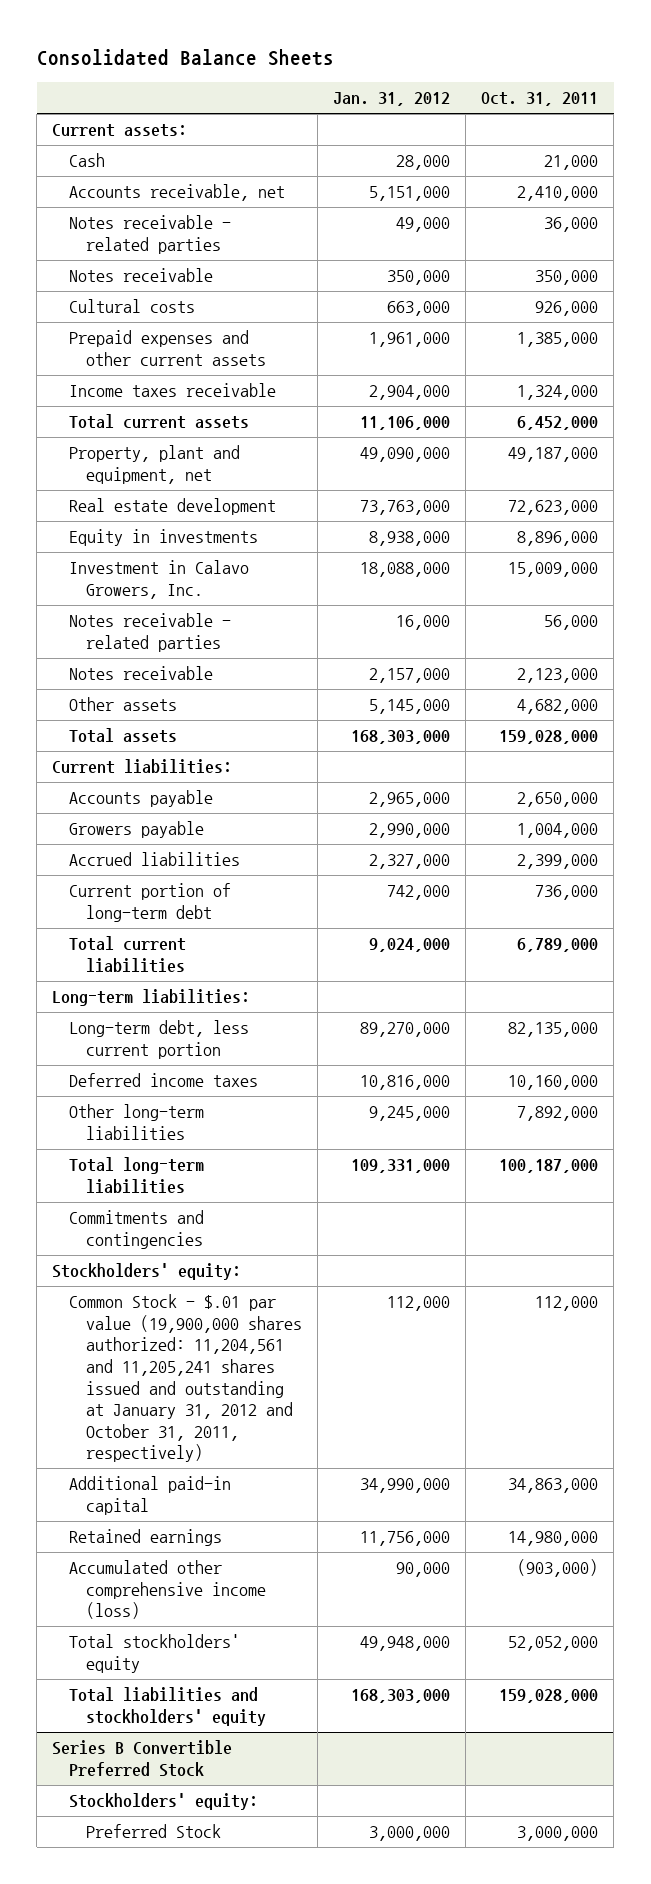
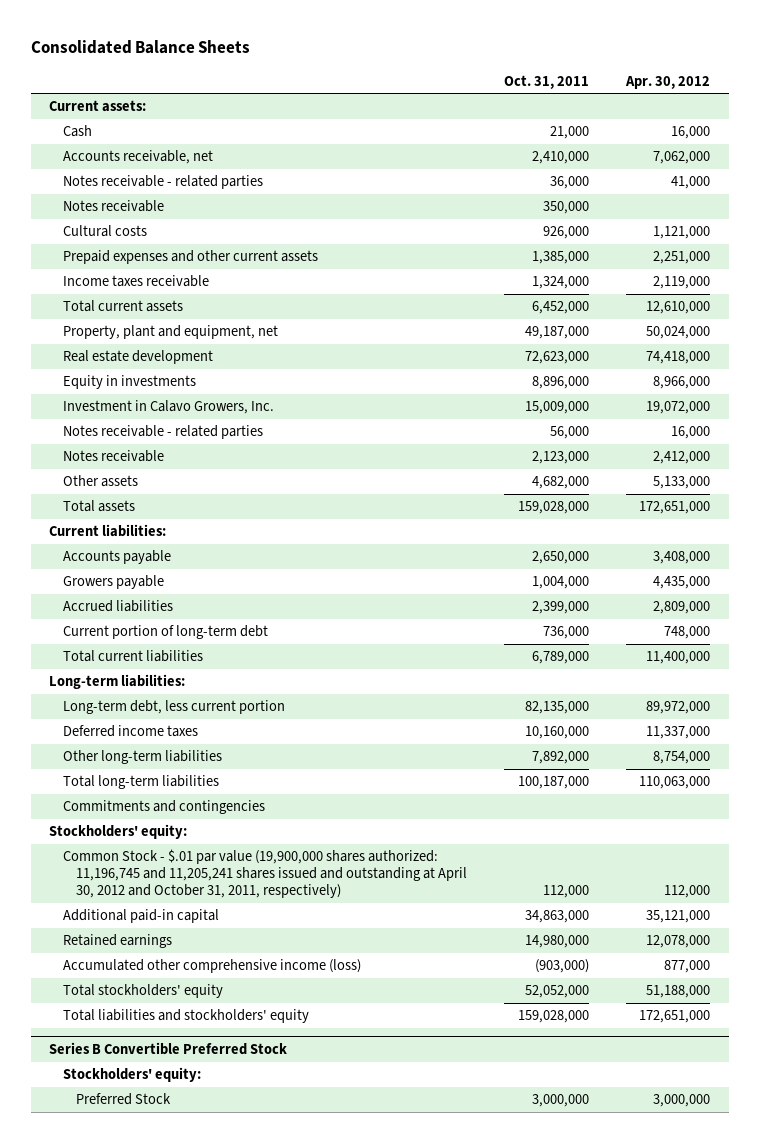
[332,92,450,107] Jan. 31, 2012 -> none
none -> [625,75,711,89] Apr. 30, 2012
[69,1294,302,1463] Common Stock - $.01 par value (19,900,000 shares authorized: 11,204,561 and 11,205,241 shares issued and outstanding at January 31, 2012 and October 31, 2011, respectively) -> [62,849,467,899] Common Stock - $.01 par value (19,900,000 shares authorized: 11,196,745 and 11,205,241 shares issued and outstanding at April 30, 2012 and October 31, 2011, respectively)

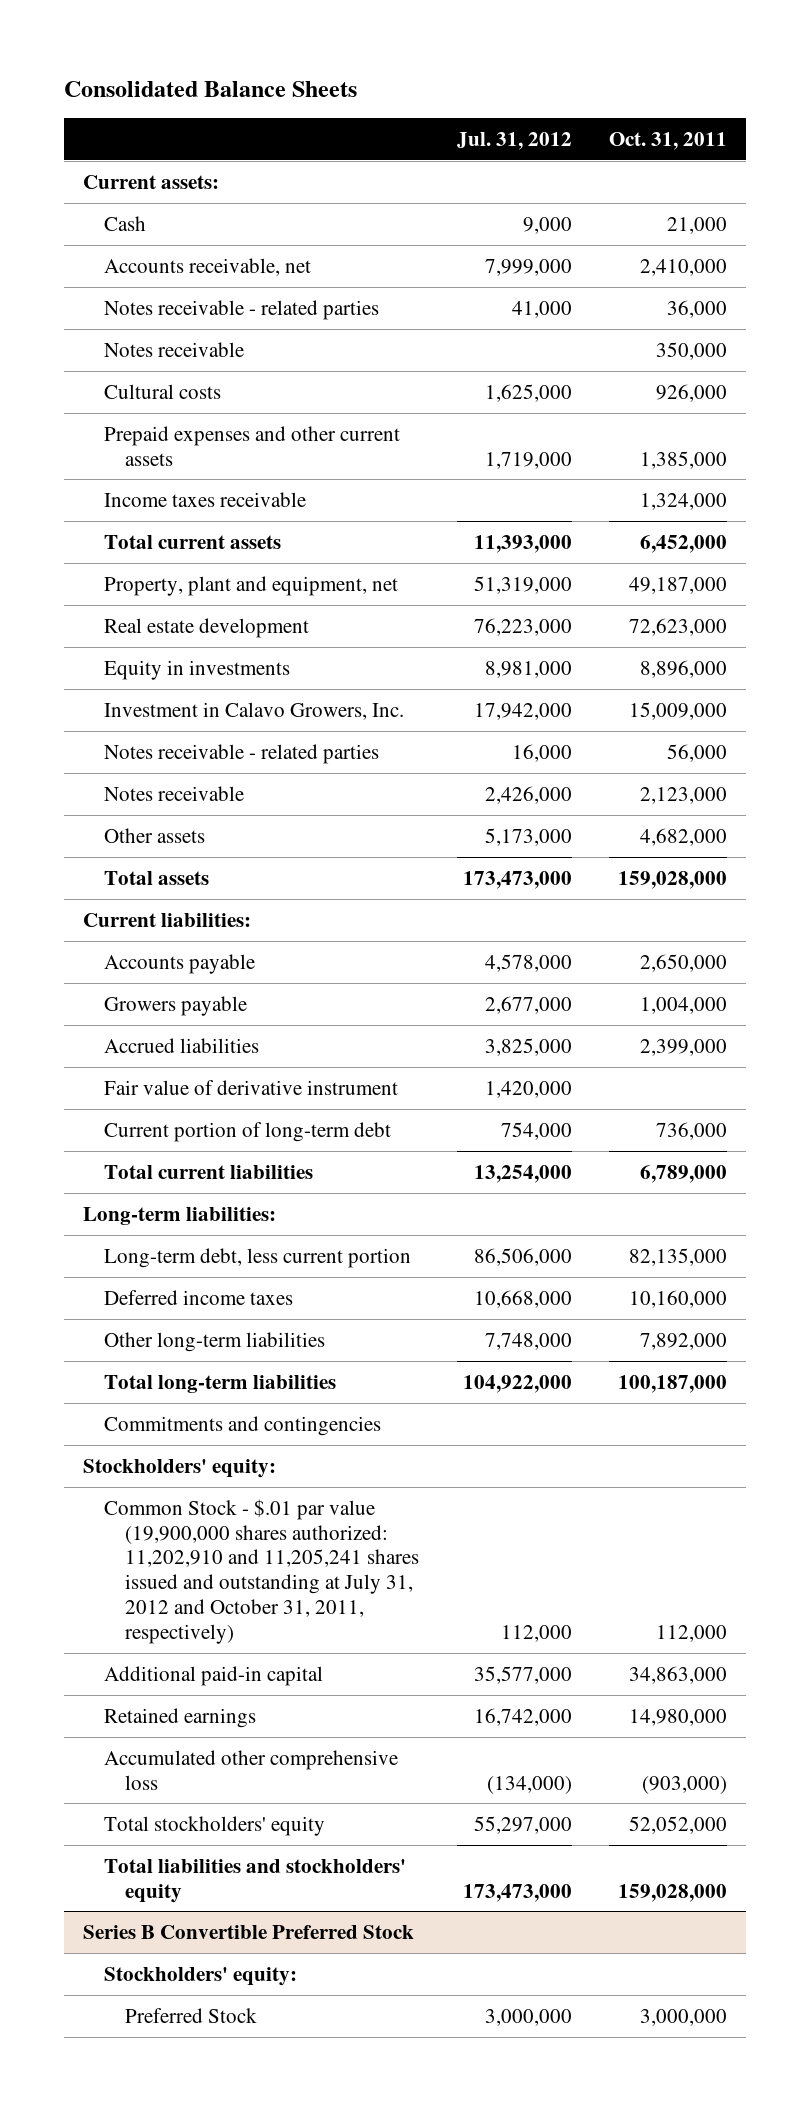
[625,75,711,89] Apr. 30, 2012 -> none
none -> [456,131,572,150] Jul. 31, 2012
none -> [104,1079,399,1095] Fair value of derivative instrument
[62,849,467,899] Common Stock - $.01 par value (19,900,000 shares authorized: 11,196,745 and 11,205,241 shares issued and outstanding at April 30, 2012 and October 31, 2011, respectively) -> [104,1498,420,1645] Common Stock - $.01 par value (19,900,000 shares authorized: 11,202,910 and 11,205,241 shares issued and outstanding at July 31, 2012 and October 31, 2011, respectively)
[62,959,361,974] Accumulated other comprehensive income (loss) -> [104,1749,399,1790] Accumulated other comprehensive loss

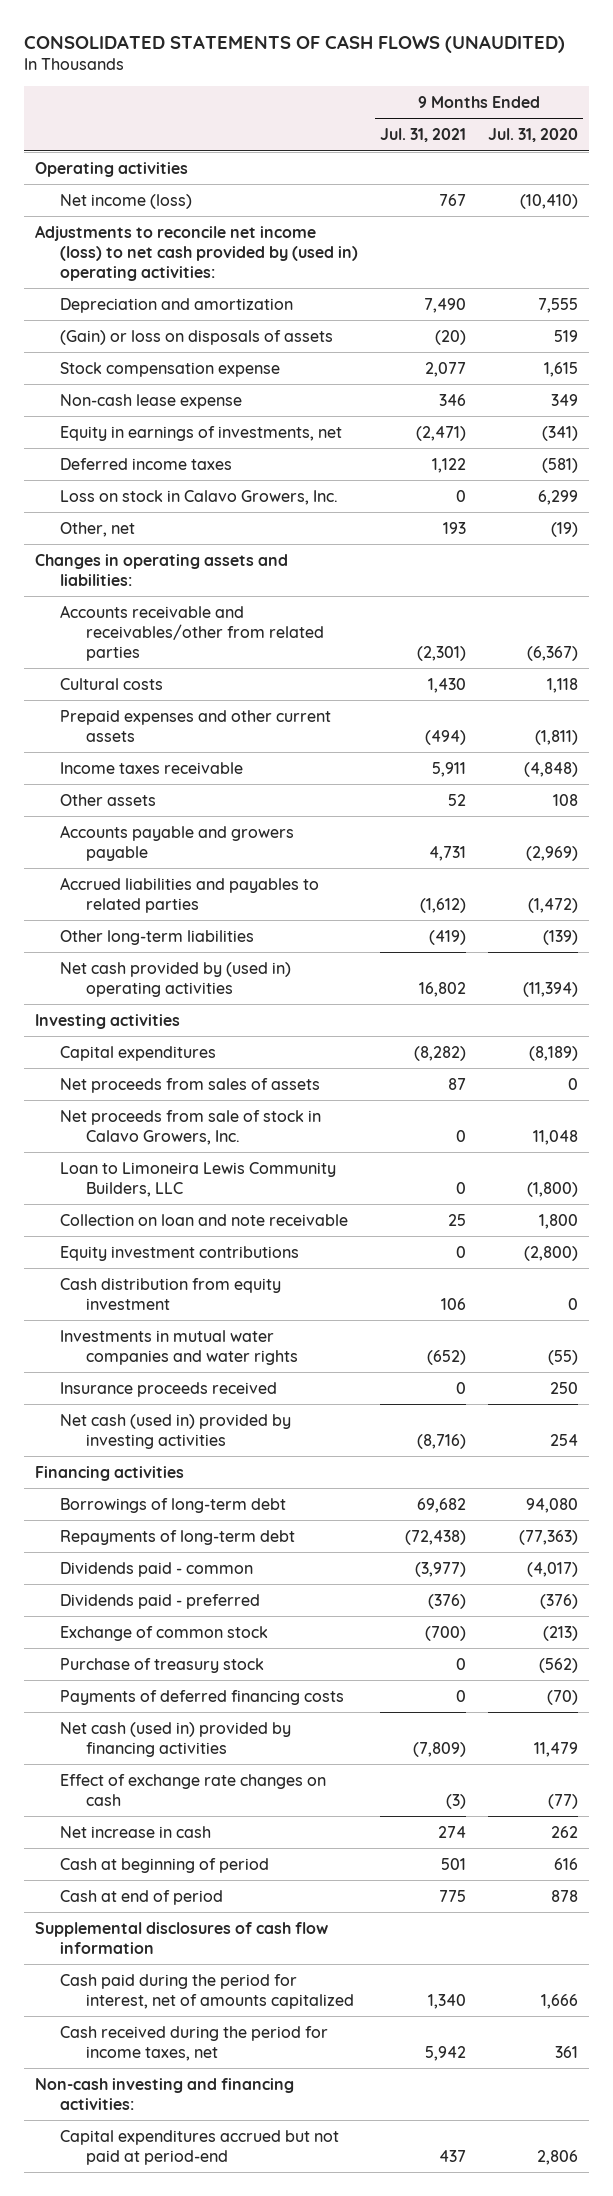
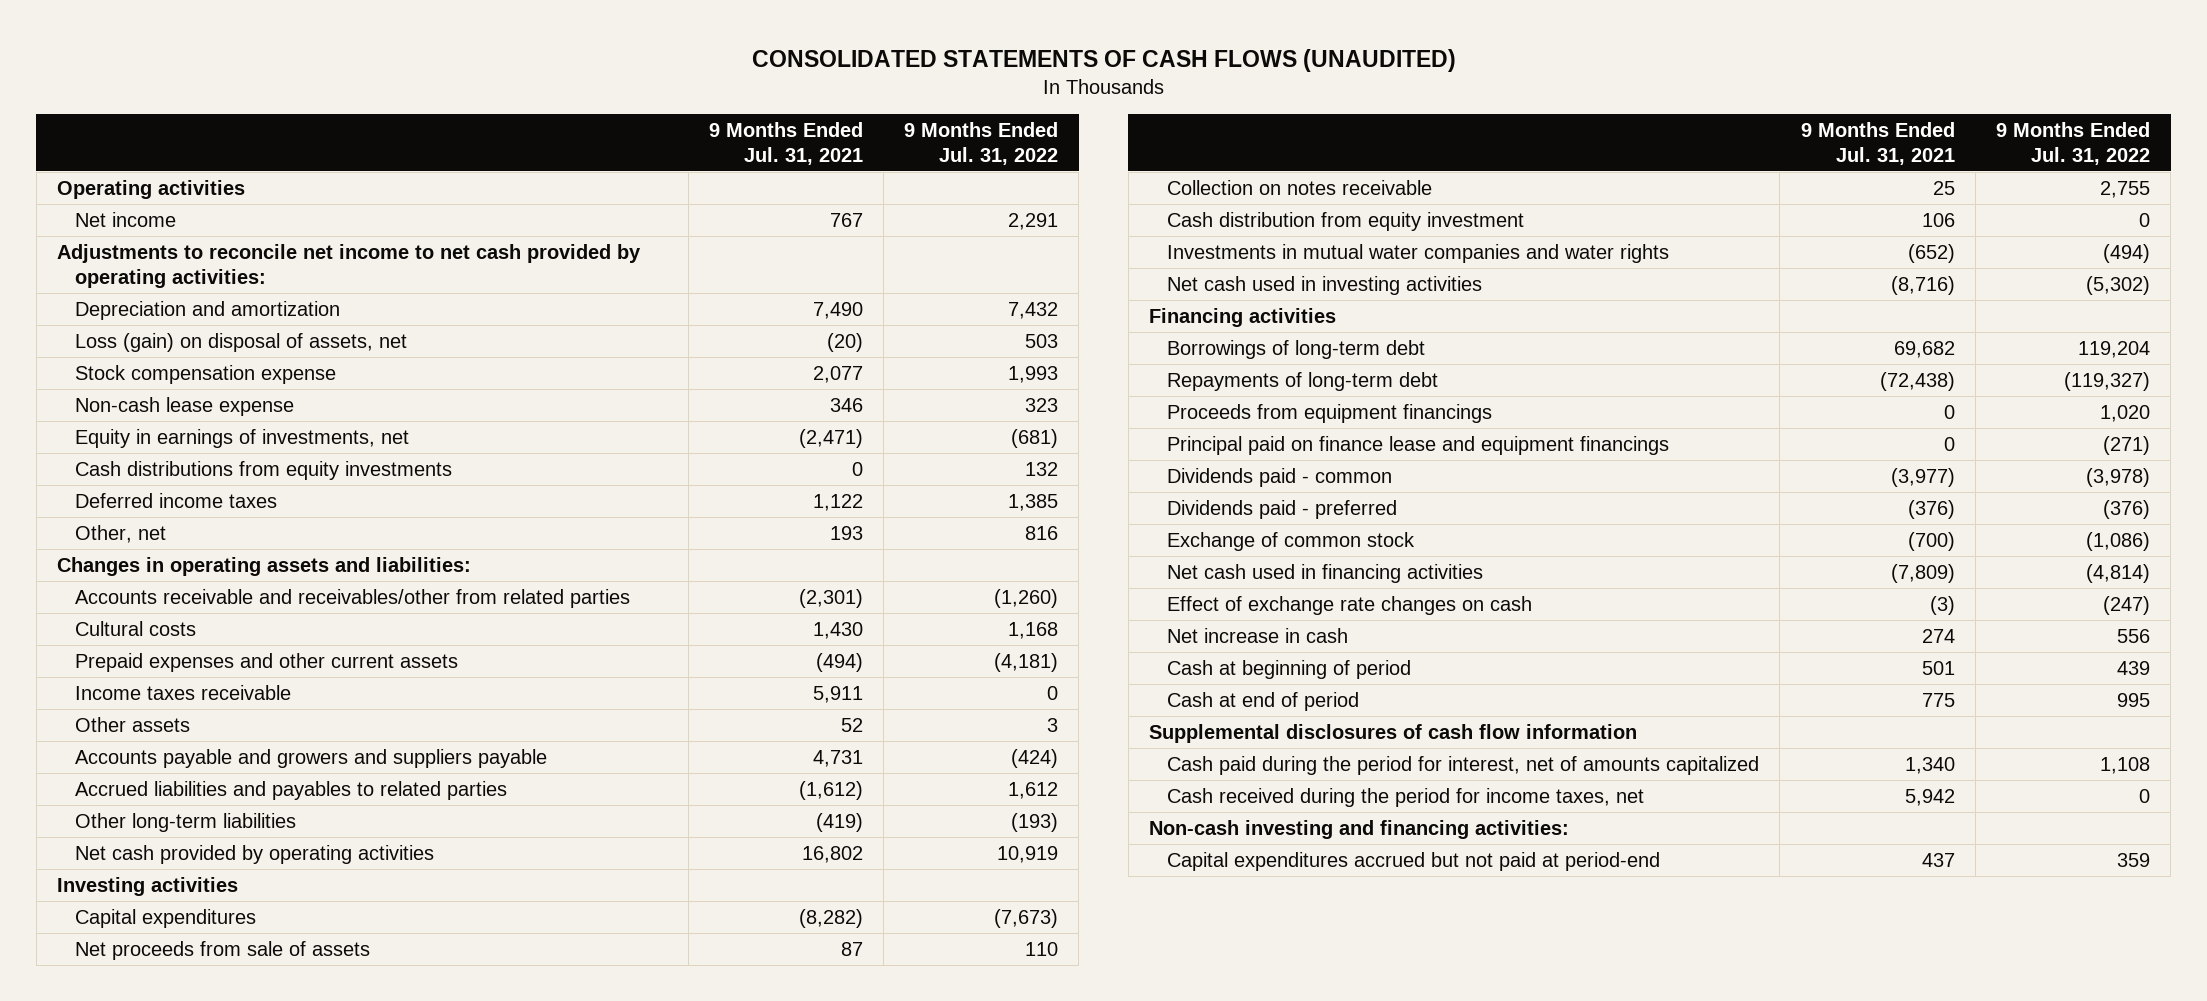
[487,128,578,143] Jul. 31, 2020 -> none
none -> [904,121,1059,165] 9 Months Ended Jul. 31, 2022
[60,193,193,209] Net income (loss) -> [75,211,177,227] Net income
[34,224,359,281] Adjustments to reconcile net income (loss) to net cash provided by (used in) operating activities: -> [57,243,642,288] Adjustments to reconcile net income to net cash provided by operating activities:
[60,329,334,345] (Gain) or loss on disposals of assets -> [75,332,408,352] Loss (gain) on disposal of assets, net
none -> [75,460,453,480] Cash distributions from equity investments
[60,489,339,505] Loss on stock in Calavo Growers, Inc. -> none
[60,824,295,861] Accounts payable and growers payable -> [75,748,548,768] Accounts payable and growers and suppliers payable
[60,961,292,997] Net cash provided by (used in) operating activities -> [75,844,435,864] Net cash provided by operating activities
[60,1109,322,1145] Net proceeds from sale of stock in Calavo Growers, Inc. -> none
[60,1161,337,1197] Loan to Limoneira Lewis Community Builders, LLC -> none
[60,1245,300,1261] Equity investment contributions -> none
[60,1077,321,1093] Net proceeds from sales of assets -> [75,940,371,960] Net proceeds from sale of assets
[60,1213,349,1226] Collection on loan and note receivable -> [1167,179,1433,195] Collection on notes receivable
[60,1381,278,1397] Insurance proceeds received -> none
[60,1413,292,1449] Net cash (used in) provided by investing activities -> [1167,275,1483,295] Net cash used in investing activities
none -> [1167,403,1493,423] Proceeds from equipment financings
none -> [1167,435,1670,455] Principal paid on finance lease and equipment financings
[60,1657,265,1673] Purchase of treasury stock -> none
[60,1689,345,1705] Payments of deferred financing costs -> none
[60,1721,292,1757] Net cash (used in) provided by financing activities -> [1167,563,1484,583] Net cash used in financing activities

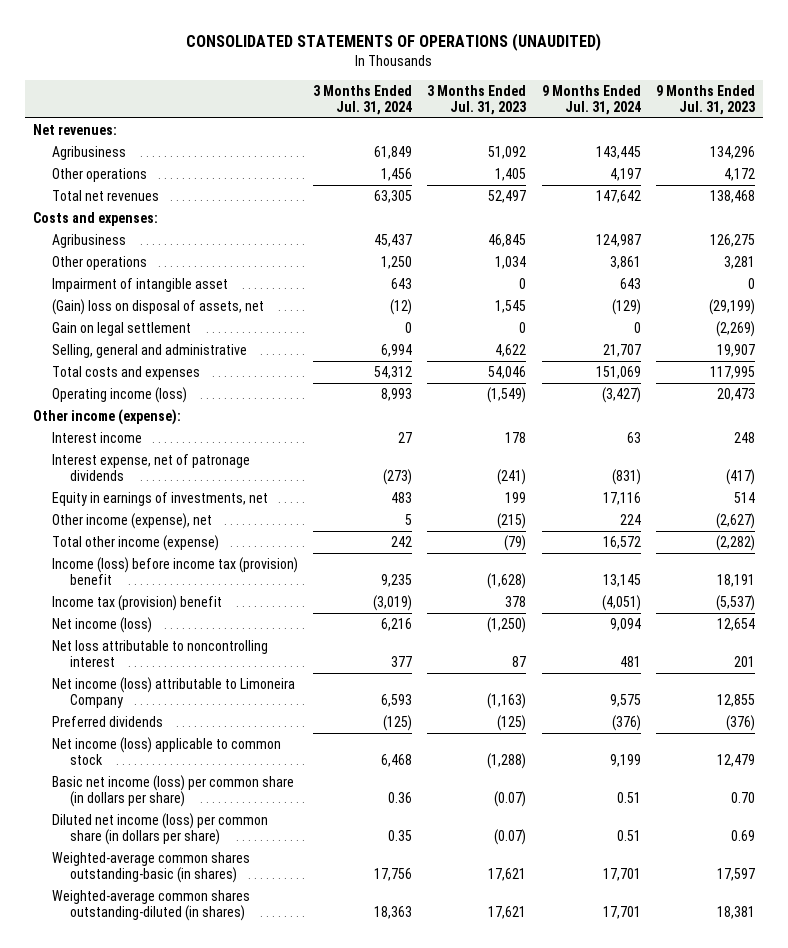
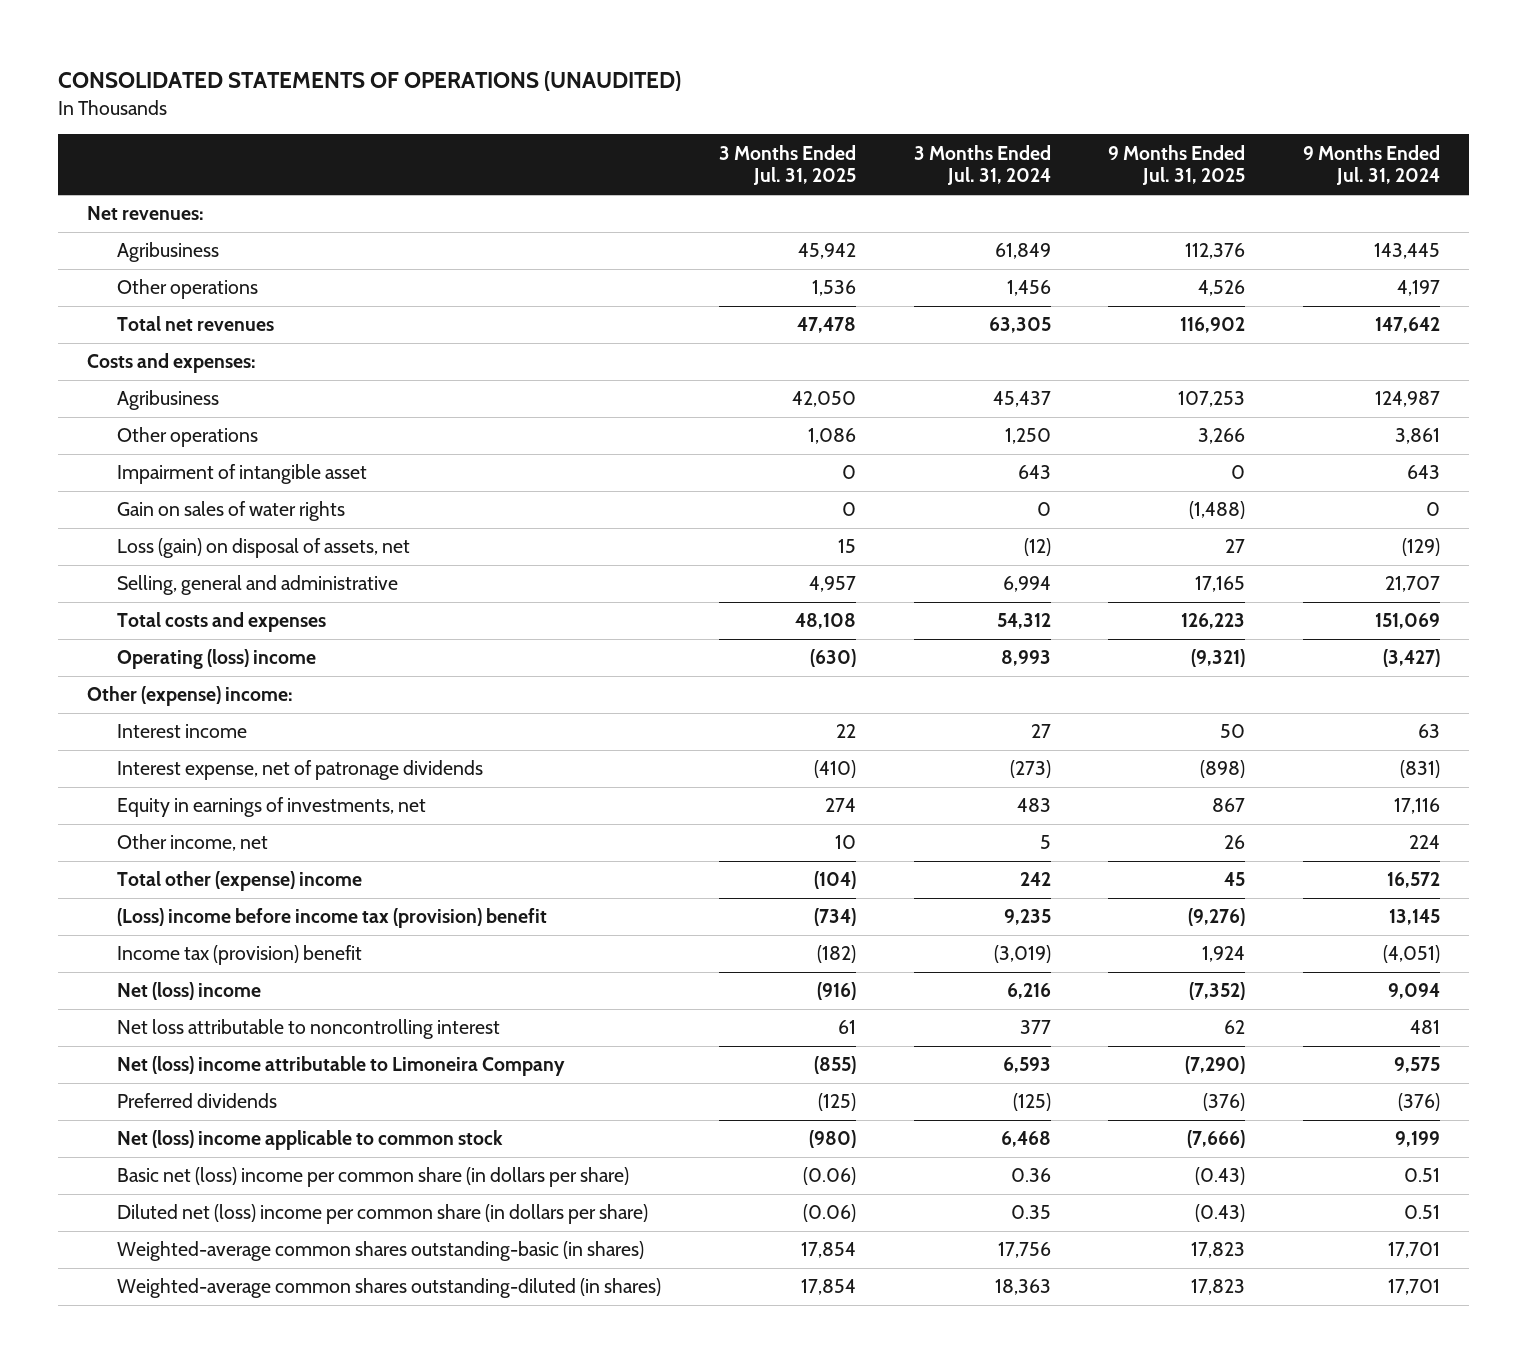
[427,84,527,115] 3 Months Ended Jul. 31, 2023 -> none
[655,84,755,115] 9 Months Ended Jul. 31, 2023 -> none
none -> [718,144,856,186] 3 Months Ended Jul. 31, 2025
none -> [1108,144,1246,186] 9 Months Ended Jul. 31, 2025
[51,321,191,336] Gain on legal settlement -> none
none -> [117,501,346,522] Gain on sales of water rights
[51,298,264,315] (Gain) loss on disposal of assets, net -> [117,538,411,559] Loss (gain) on disposal of assets, net
[51,386,187,403] Operating income (loss) -> [117,649,317,670] Operating (loss) income
[33,408,182,425] Other income (expense): -> [86,686,293,707] Other (expense) income:
[51,512,212,529] Other income (expense), net -> [117,834,269,852] Other income, net
[51,534,219,551] Total other income (expense) -> [117,871,363,892] Total other (expense) income
[51,556,298,586] Income (loss) before income tax (provision) benefit -> [117,908,548,929] (Loss) income before income tax (provision) benefit
[51,616,152,633] Net income (loss) -> [117,982,262,1001] Net (loss) income
[51,676,295,709] Net income (loss) attributable to Limoneira Company -> [117,1056,566,1077] Net (loss) income attributable to Limoneira Company
[51,736,281,766] Net income (loss) applicable to common stock -> [117,1130,504,1151] Net (loss) income applicable to common stock
[51,774,294,808] Basic net income (loss) per common share (in dollars per share) -> [117,1167,630,1188] Basic net (loss) income per common share (in dollars per share)
[51,812,268,846] Diluted net income (loss) per common share (in dollars per share) -> [117,1204,649,1225] Diluted net (loss) income per common share (in dollars per share)

